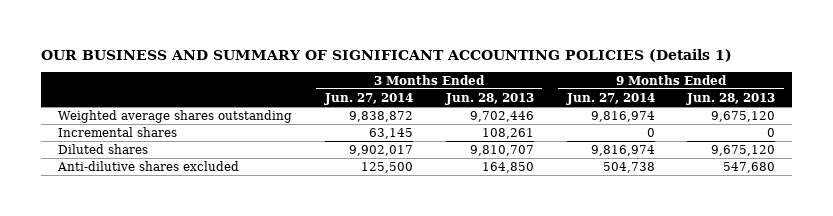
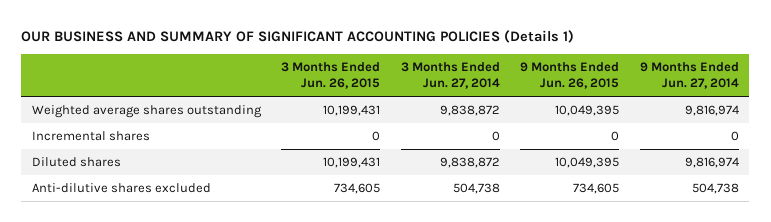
[444,92,534,105] Jun. 28, 2013 -> none
[686,92,776,105] Jun. 28, 2013 -> none
none -> [281,62,381,90] 3 Months Ended Jun. 26, 2015
none -> [520,62,620,90] 9 Months Ended Jun. 26, 2015
[368,127,413,139] 63,145 -> [491,131,500,142] 0
[348,144,413,156] 9,902,017 -> [439,157,500,169] 9,838,872
[360,161,413,173] 125,500 -> [452,183,500,195] 504,738

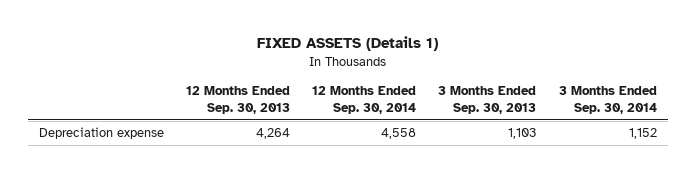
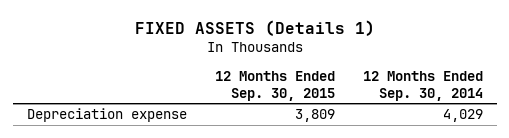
[186,86,291,115] 12 Months Ended Sep. 30, 2013 -> none
[438,86,537,115] 3 Months Ended Sep. 30, 2013 -> none
[558,86,657,115] 3 Months Ended Sep. 30, 2014 -> none
none -> [214,70,335,101] 12 Months Ended Sep. 30, 2015
[381,128,417,140] 4,558 -> [442,109,483,123] 4,029

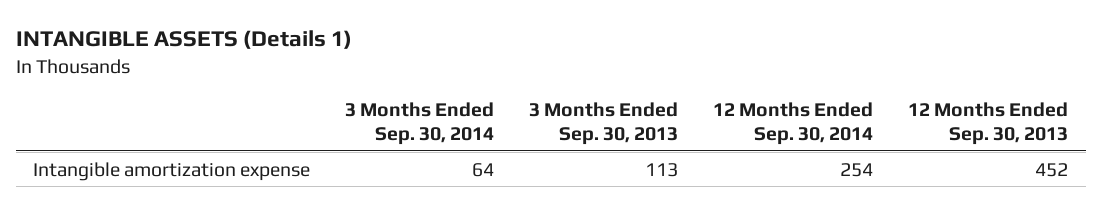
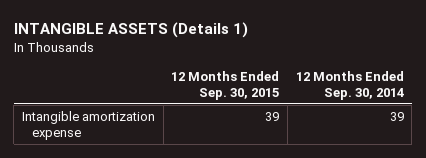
[345,101,495,145] 3 Months Ended Sep. 30, 2014 -> none
[529,101,679,145] 3 Months Ended Sep. 30, 2013 -> none
[908,101,1069,145] 12 Months Ended Sep. 30, 2013 -> none
none -> [171,71,280,101] 12 Months Ended Sep. 30, 2015
[840,162,874,177] 254 -> [389,111,404,121] 39

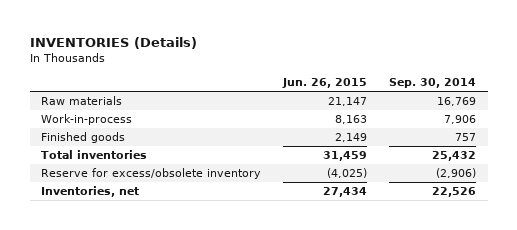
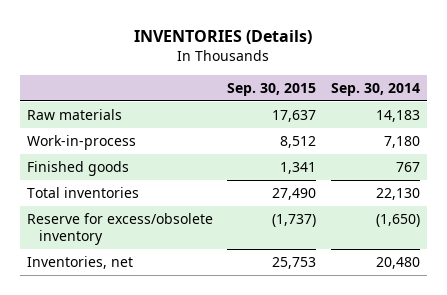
[282,78,368,89] Jun. 26, 2015 -> none
none -> [227,82,317,96] Sep. 30, 2015
[437,97,477,107] 16,769 -> [375,109,420,122] 14,183
[444,115,477,125] 7,906 -> [383,135,420,148] 7,180
[455,133,477,142] 757 -> [395,161,420,172] 767
[432,151,477,162] 25,432 -> [375,187,420,200] 22,130
[436,168,477,179] (2,906) -> [375,213,420,227] (1,650)
[432,187,477,198] 22,526 -> [375,256,420,269] 20,480

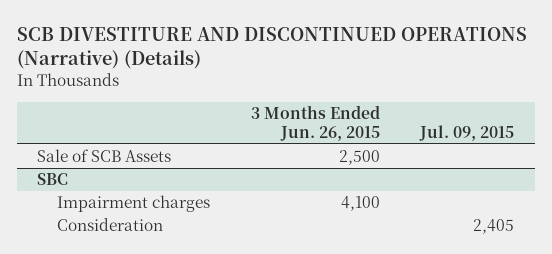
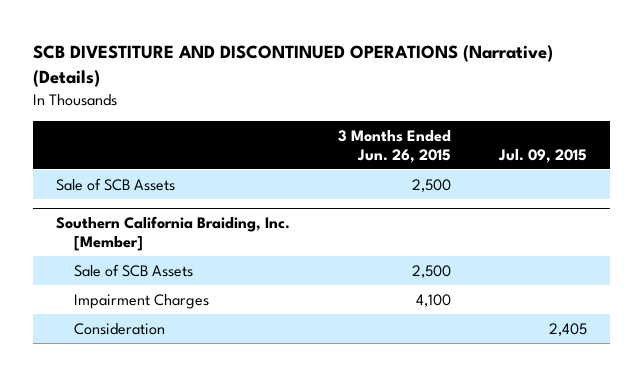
[37,173,69,186] SBC -> [56,216,291,252] Southern California Braiding, Inc. [Member]
none -> [73,264,193,278] Sale of SCB Assets
[56,195,210,213] Impairment charges -> [73,294,209,310] Impairment Charges

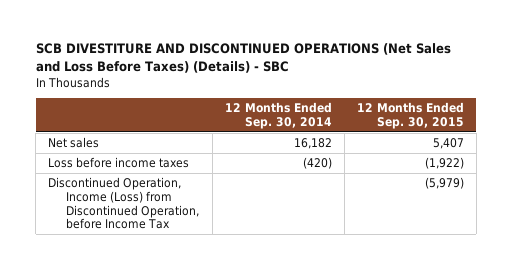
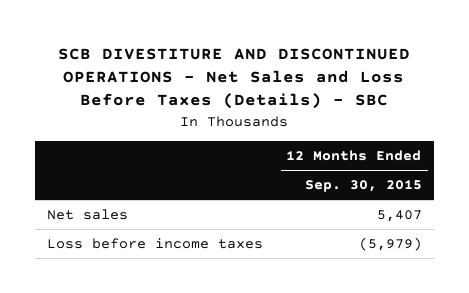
[35,43,451,74] SCB DIVESTITURE AND DISCONTINUED OPERATIONS (Net Sales and Loss Before Taxes) (Details) - SBC -> [58,47,411,110] SCB DIVESTITURE AND DISCONTINUED OPERATIONS - Net Sales and Loss Before Taxes (Details) - SBC
[224,102,332,130] 12 Months Ended Sep. 30, 2014 -> none
[48,177,200,230] Discontinued Operation, Income (Loss) from Discontinued Operation, before Income Tax -> none
[424,157,464,170] (1,922) -> [358,237,422,252] (5,979)

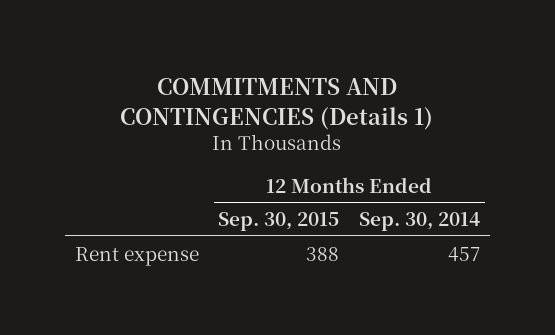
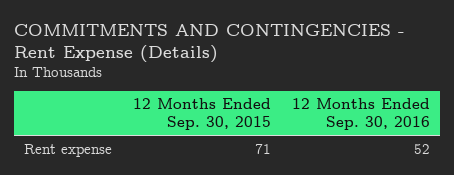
[120,77,434,130] COMMITMENTS AND CONTINGENCIES (Details 1) -> [13,23,405,64] COMMITMENTS AND CONTINGENCIES - Rent Expense (Details)
[358,212,480,232] Sep. 30, 2014 -> none
none -> [291,98,430,131] 12 Months Ended Sep. 30, 2016
[306,246,340,261] 388 -> [255,143,272,154] 71

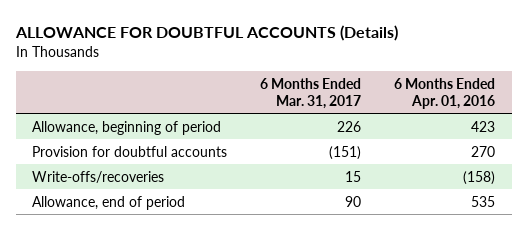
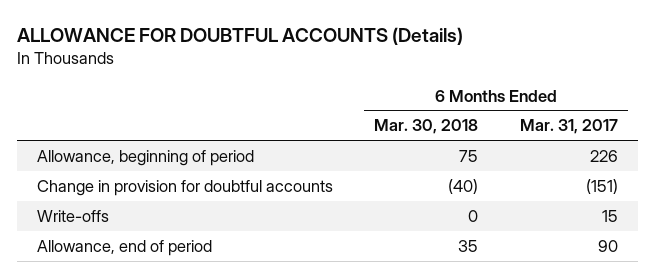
[394,77,496,109] 6 Months Ended Apr. 01, 2016 -> none
none -> [374,119,479,135] Mar. 30, 2018
[32,145,228,157] Provision for doubtful accounts -> [37,179,334,196] Change in provision for doubtful accounts
[32,170,165,183] Write-offs/recoveries -> [37,209,110,222] Write-offs

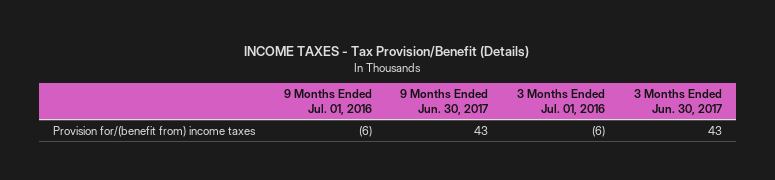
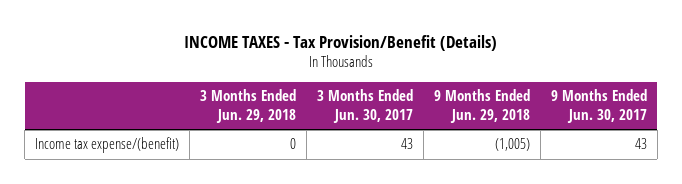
[283,88,372,115] 9 Months Ended Jul. 01, 2016 -> none
[517,88,606,115] 3 Months Ended Jul. 01, 2016 -> none
none -> [200,89,297,124] 3 Months Ended Jun. 29, 2018
none -> [433,89,530,124] 9 Months Ended Jun. 29, 2018
[52,125,256,137] Provision for/(benefit from) income taxes -> [35,137,180,154] Income tax expense/(benefit)

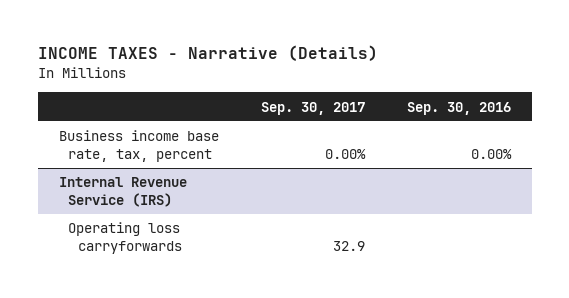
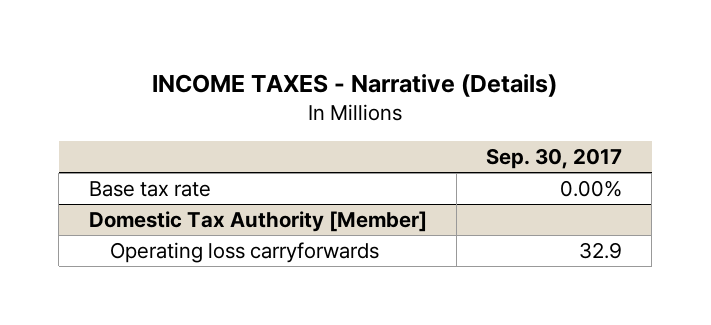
[406,101,511,115] Sep. 30, 2016 -> none
[58,177,187,208] Internal Revenue Service (IRS) -> none
[58,130,219,163] Business income base rate, tax, percent -> [88,180,211,197] Base tax rate
none -> [88,210,427,232] Domestic Tax Authority [Member]

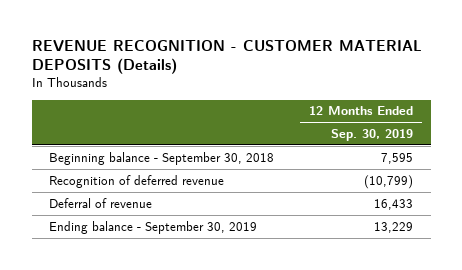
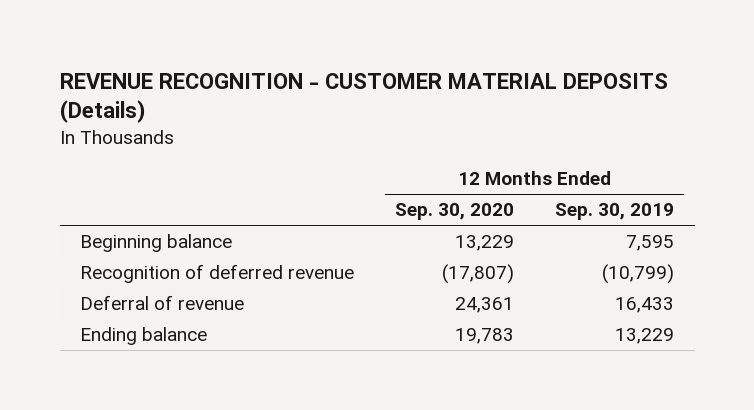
none -> [395,203,515,221] Sep. 30, 2020
[49,151,275,165] Beginning balance - September 30, 2018 -> [80,234,233,253] Beginning balance
[49,220,258,234] Ending balance - September 30, 2019 -> [80,327,208,346] Ending balance

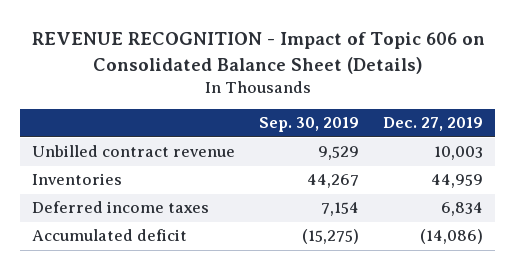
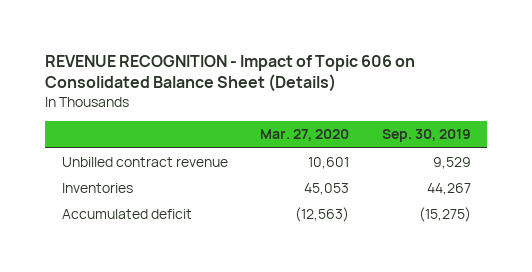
[383,117,484,132] Dec. 27, 2019 -> none
none -> [260,129,350,142] Mar. 27, 2020
[32,201,210,214] Deferred income taxes -> none

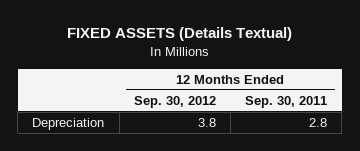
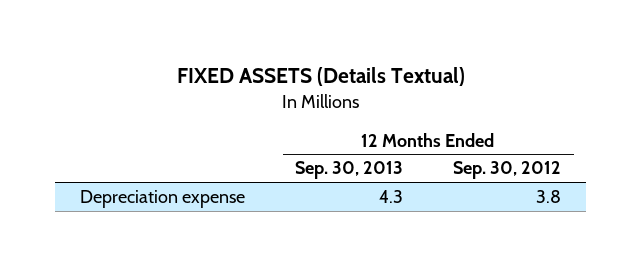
[245,95,328,108] Sep. 30, 2011 -> none
none -> [295,161,404,180] Sep. 30, 2013
[32,117,105,130] Depreciation -> [80,190,246,209] Depreciation expense

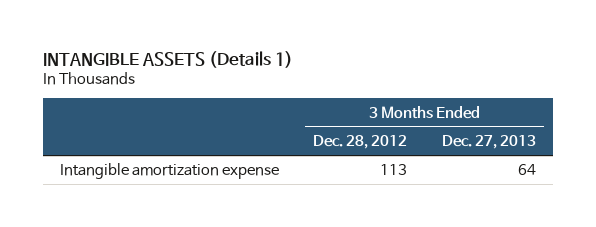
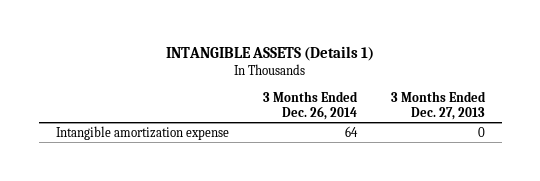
[313,135,408,150] Dec. 28, 2012 -> none
none -> [262,90,358,120] 3 Months Ended Dec. 26, 2014
[517,164,536,176] 64 -> [477,126,485,137] 0

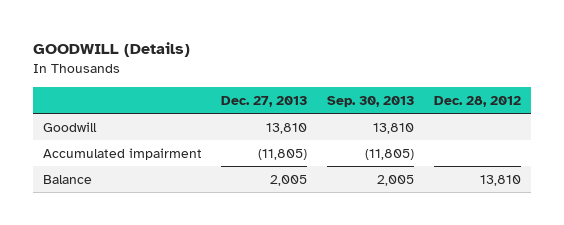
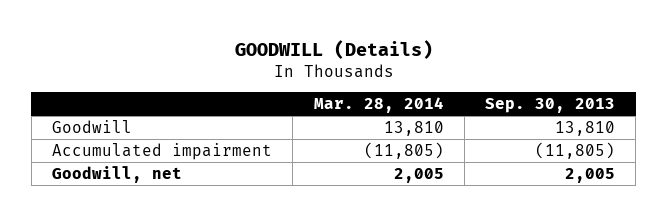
[221,95,308,107] Dec. 27, 2013 -> none
[433,95,521,107] Dec. 28, 2012 -> none
none -> [313,97,444,114] Mar. 28, 2014
[42,174,92,184] Balance -> [52,165,183,183] Goodwill, net

